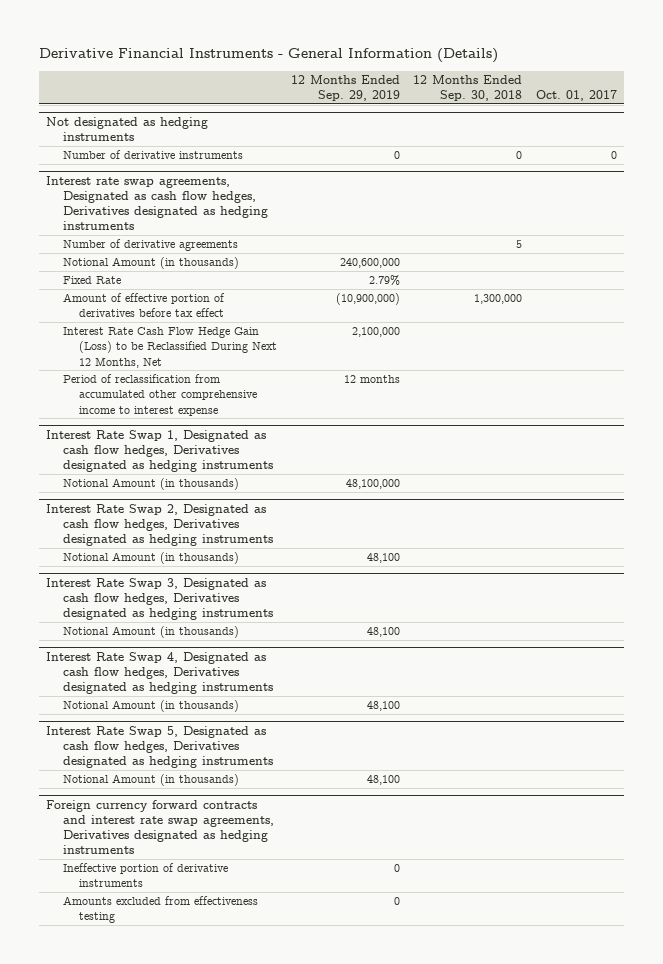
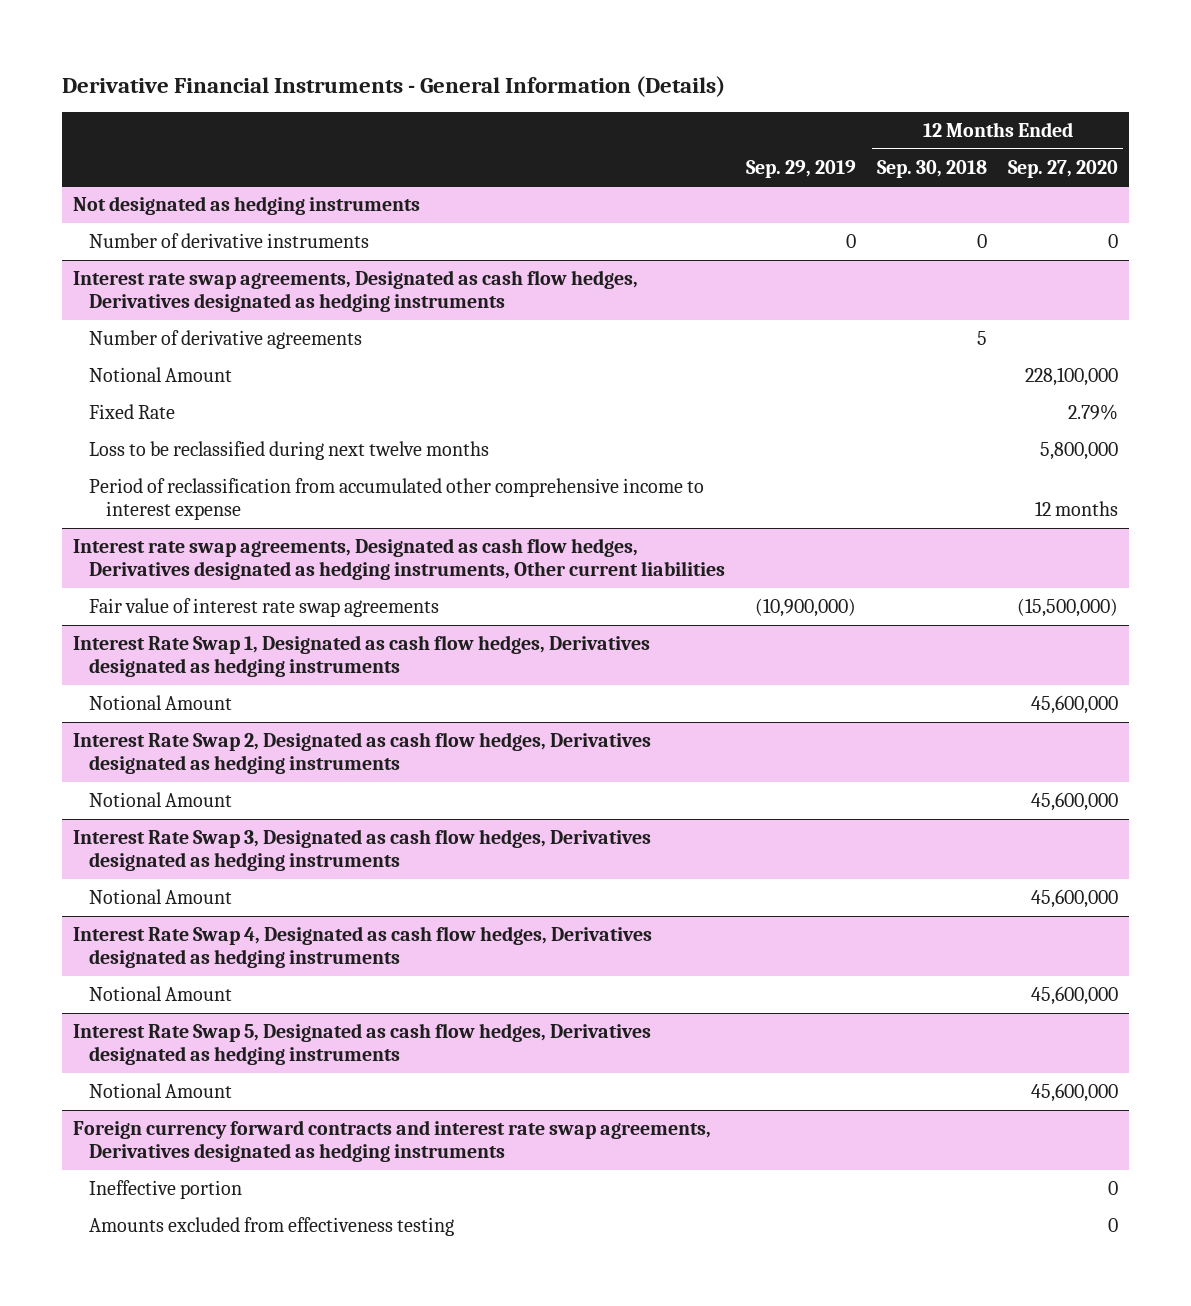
[290,74,400,101] 12 Months Ended Sep. 29, 2019 -> none
[535,89,617,101] Oct. 01, 2017 -> none
none -> [746,159,857,178] Sep. 29, 2019
none -> [1008,159,1119,178] Sep. 27, 2020
[62,257,239,270] Notional Amount (in thousands) -> [89,366,233,382] Notional Amount
[62,293,225,318] Amount of effective portion of derivatives before tax effect -> none
[62,327,278,368] Interest Rate Cash Flow Hedge Gain (Loss) to be Reclassified During Next 12 Months, Net -> [89,440,490,460] Loss to be reclassified during next twelve months
none -> [72,537,726,581] Interest rate swap agreements, Designated as cash flow hedges, Derivatives designated as hedging instruments, Other current liabilities
none -> [89,597,440,617] Fair value of interest rate swap agreements
[62,478,239,491] Notional Amount (in thousands) -> [89,694,233,710] Notional Amount
[62,552,239,565] Notional Amount (in thousands) -> [89,791,233,807] Notional Amount
[62,626,239,639] Notional Amount (in thousands) -> [89,888,233,904] Notional Amount
[62,700,239,713] Notional Amount (in thousands) -> [89,985,233,1001] Notional Amount
[62,774,239,787] Notional Amount (in thousands) -> [89,1082,233,1098] Notional Amount
[62,863,228,888] Ineffective portion of derivative instruments -> none
none -> [89,1179,243,1199] Ineffective portion

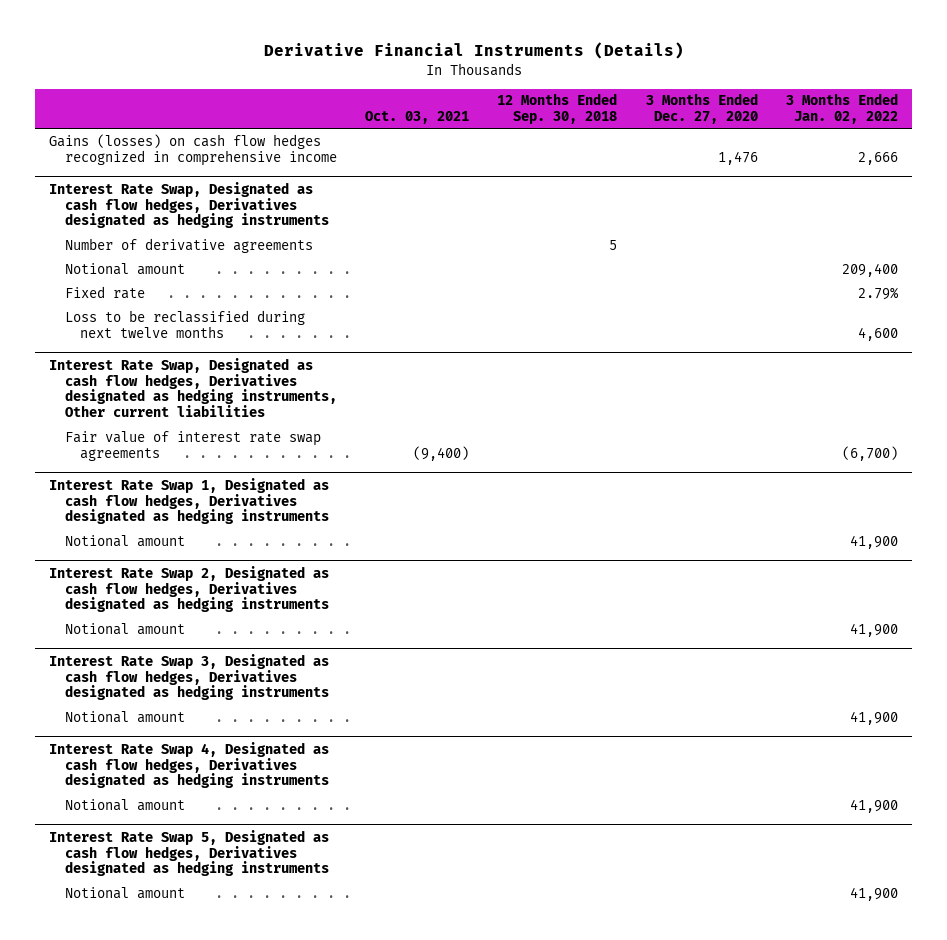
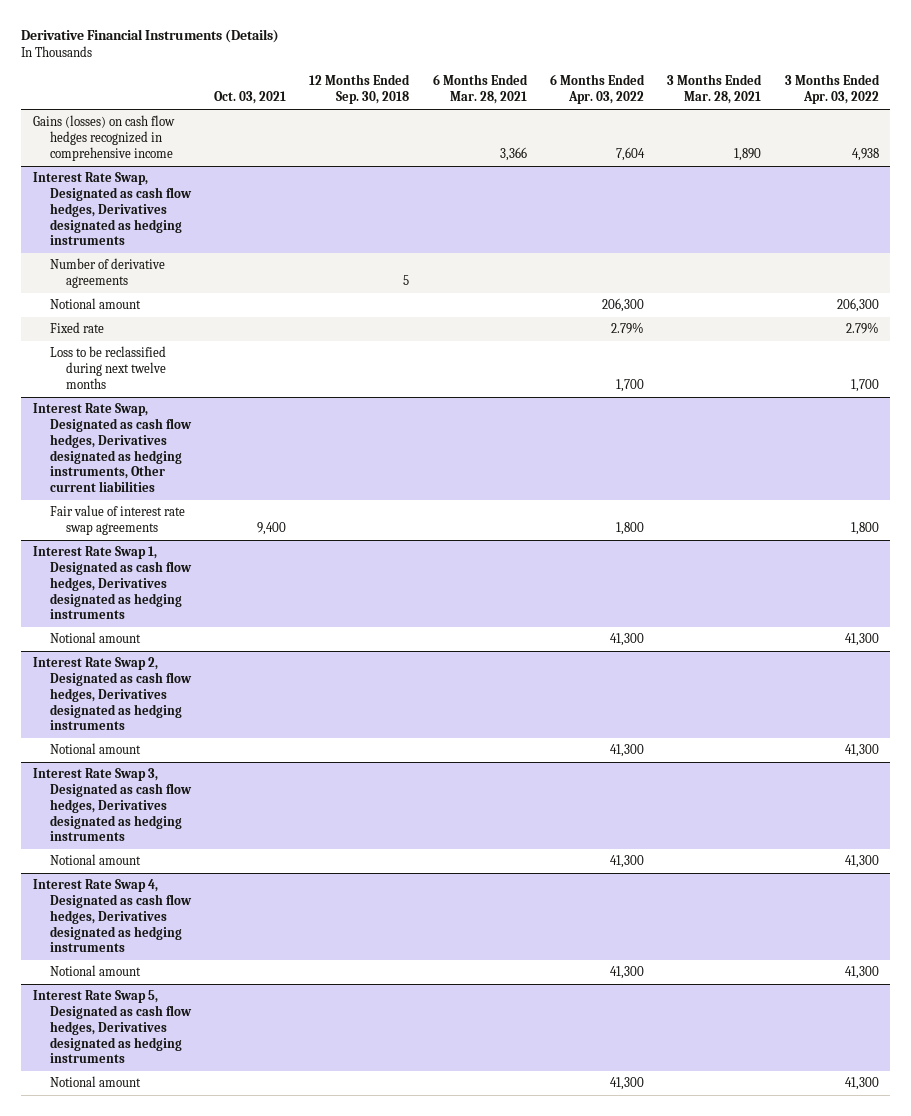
[645,93,758,125] 3 Months Ended Dec. 27, 2020 -> none
[785,93,898,125] 3 Months Ended Jan. 02, 2022 -> none
none -> [432,74,528,105] 6 Months Ended Mar. 28, 2021
none -> [550,74,646,105] 6 Months Ended Apr. 03, 2022
none -> [667,74,763,105] 3 Months Ended Mar. 28, 2021
none -> [784,74,880,105] 3 Months Ended Apr. 03, 2022
[413,445,470,461] (9,400) -> [256,522,286,536] 9,400

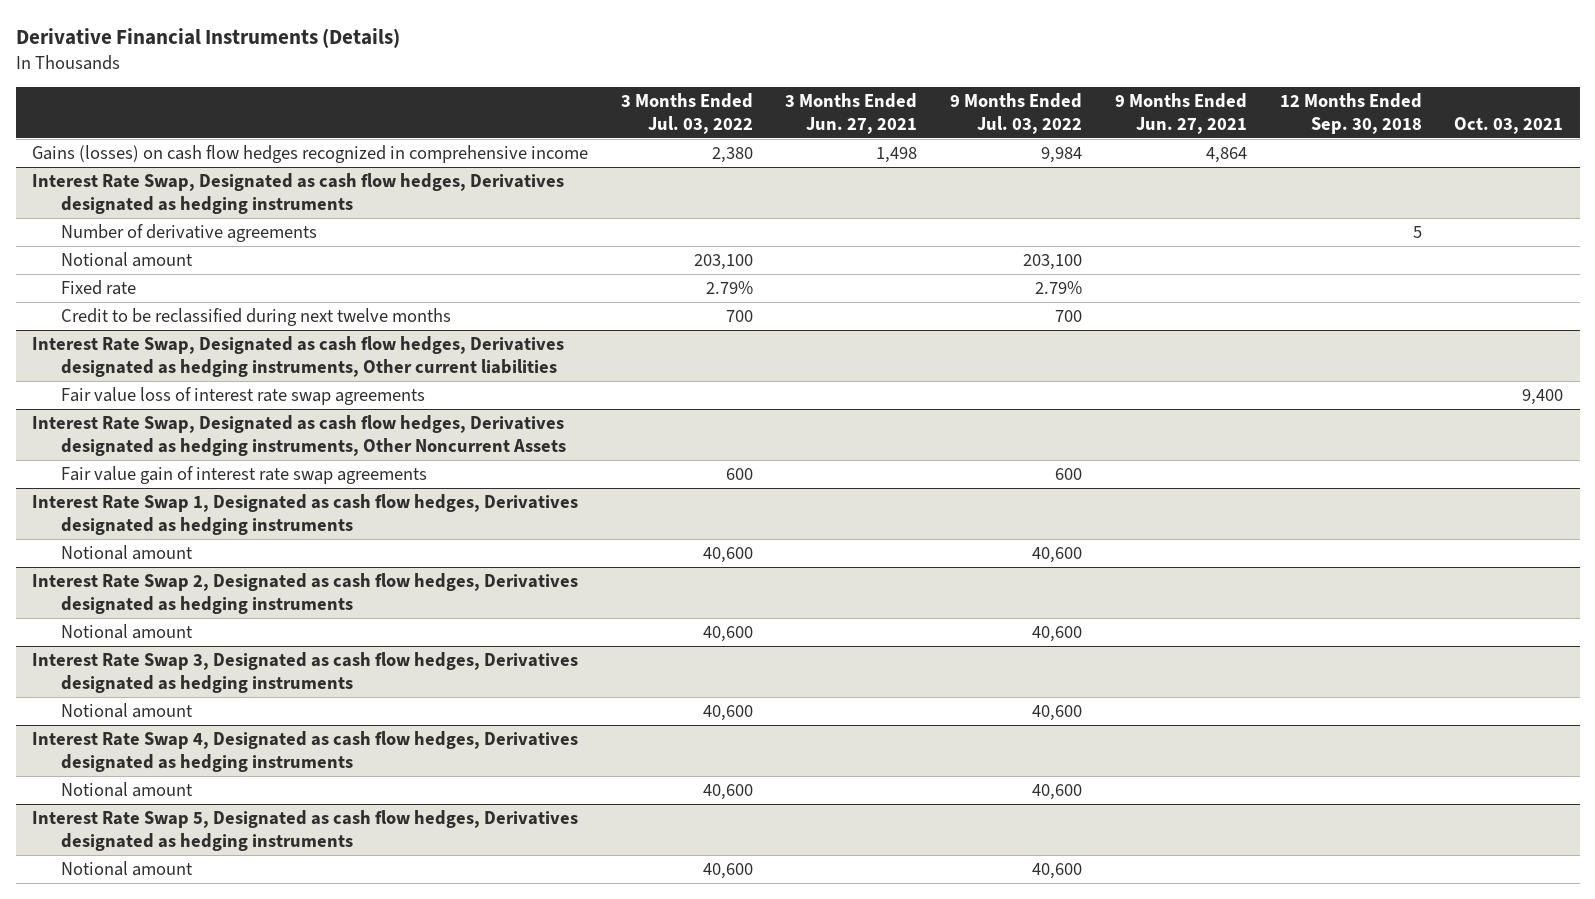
[432,74,528,105] 6 Months Ended Mar. 28, 2021 -> none
[550,74,646,105] 6 Months Ended Apr. 03, 2022 -> none
[667,74,763,105] 3 Months Ended Mar. 28, 2021 -> none
[784,74,880,105] 3 Months Ended Apr. 03, 2022 -> none
none -> [620,93,753,135] 3 Months Ended Jul. 03, 2022
none -> [785,93,918,135] 3 Months Ended Jun. 27, 2021
none -> [950,93,1083,135] 9 Months Ended Jul. 03, 2022
none -> [1114,93,1247,135] 9 Months Ended Jun. 27, 2021
[49,346,167,389] Loss to be reclassified during next twelve months -> [61,307,452,326] Credit to be reclassified during next twelve months
[49,505,185,536] Fair value of interest rate swap agreements -> [61,386,426,405] Fair value loss of interest rate swap agreements
none -> [31,414,567,456] Interest Rate Swap, Designated as cash flow hedges, Derivatives designated as hedging instruments, Other Noncurrent Assets
none -> [61,465,428,484] Fair value gain of interest rate swap agreements

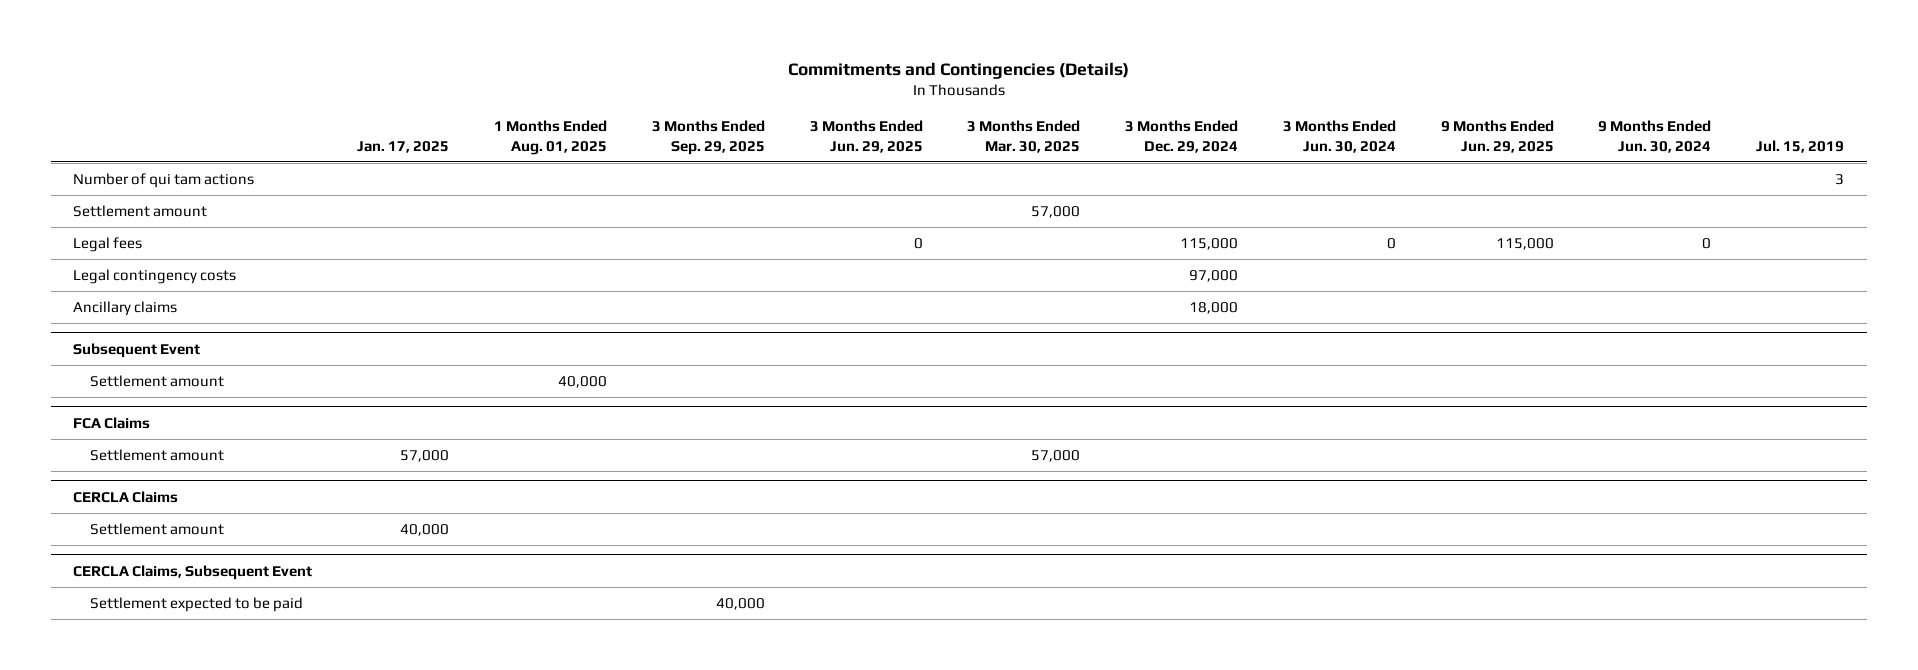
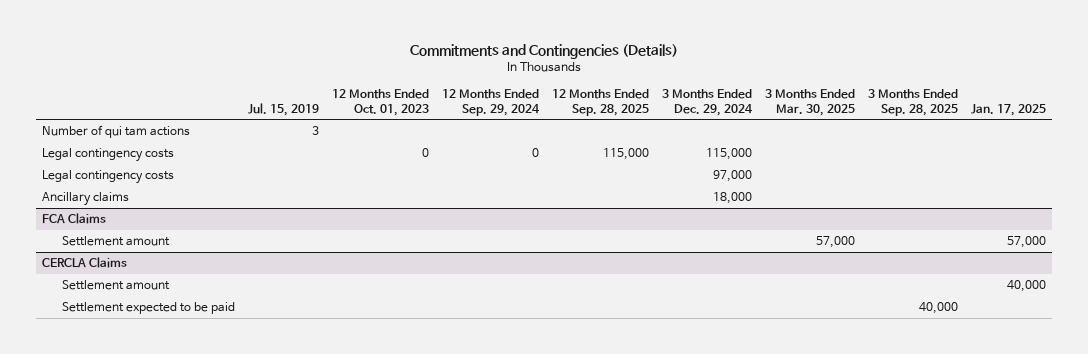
[493,120,607,155] 1 Months Ended Aug. 01, 2025 -> none
[651,120,765,155] 3 Months Ended Sep. 29, 2025 -> none
[809,120,923,153] 3 Months Ended Jun. 29, 2025 -> none
[1282,120,1396,153] 3 Months Ended Jun. 30, 2024 -> none
[1440,120,1554,153] 9 Months Ended Jun. 29, 2025 -> none
[1598,120,1712,153] 9 Months Ended Jun. 30, 2024 -> none
none -> [331,89,429,116] 12 Months Ended Oct. 01, 2023
none -> [441,89,540,116] 12 Months Ended Sep. 29, 2024
none -> [551,89,649,116] 12 Months Ended Sep. 28, 2025
none -> [867,89,958,116] 3 Months Ended Sep. 28, 2025
[73,204,208,217] Settlement amount -> none
[73,236,143,252] Legal fees -> [42,148,175,163] Legal contingency costs
[73,342,201,358] Subsequent Event -> none
[89,374,224,387] Settlement amount -> none
[73,564,313,580] CERCLA Claims, Subsequent Event -> none
[89,596,303,612] Settlement expected to be paid -> none
none -> [61,302,235,315] Settlement expected to be paid

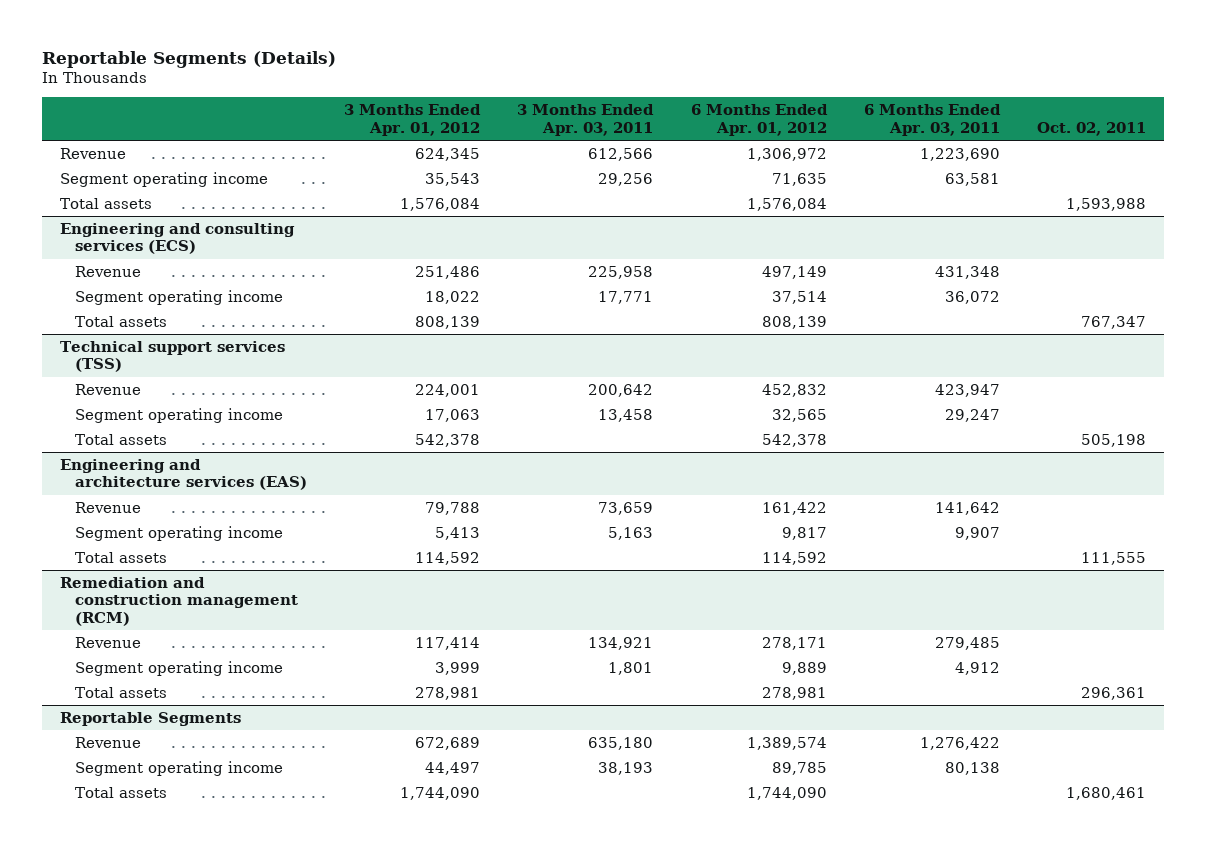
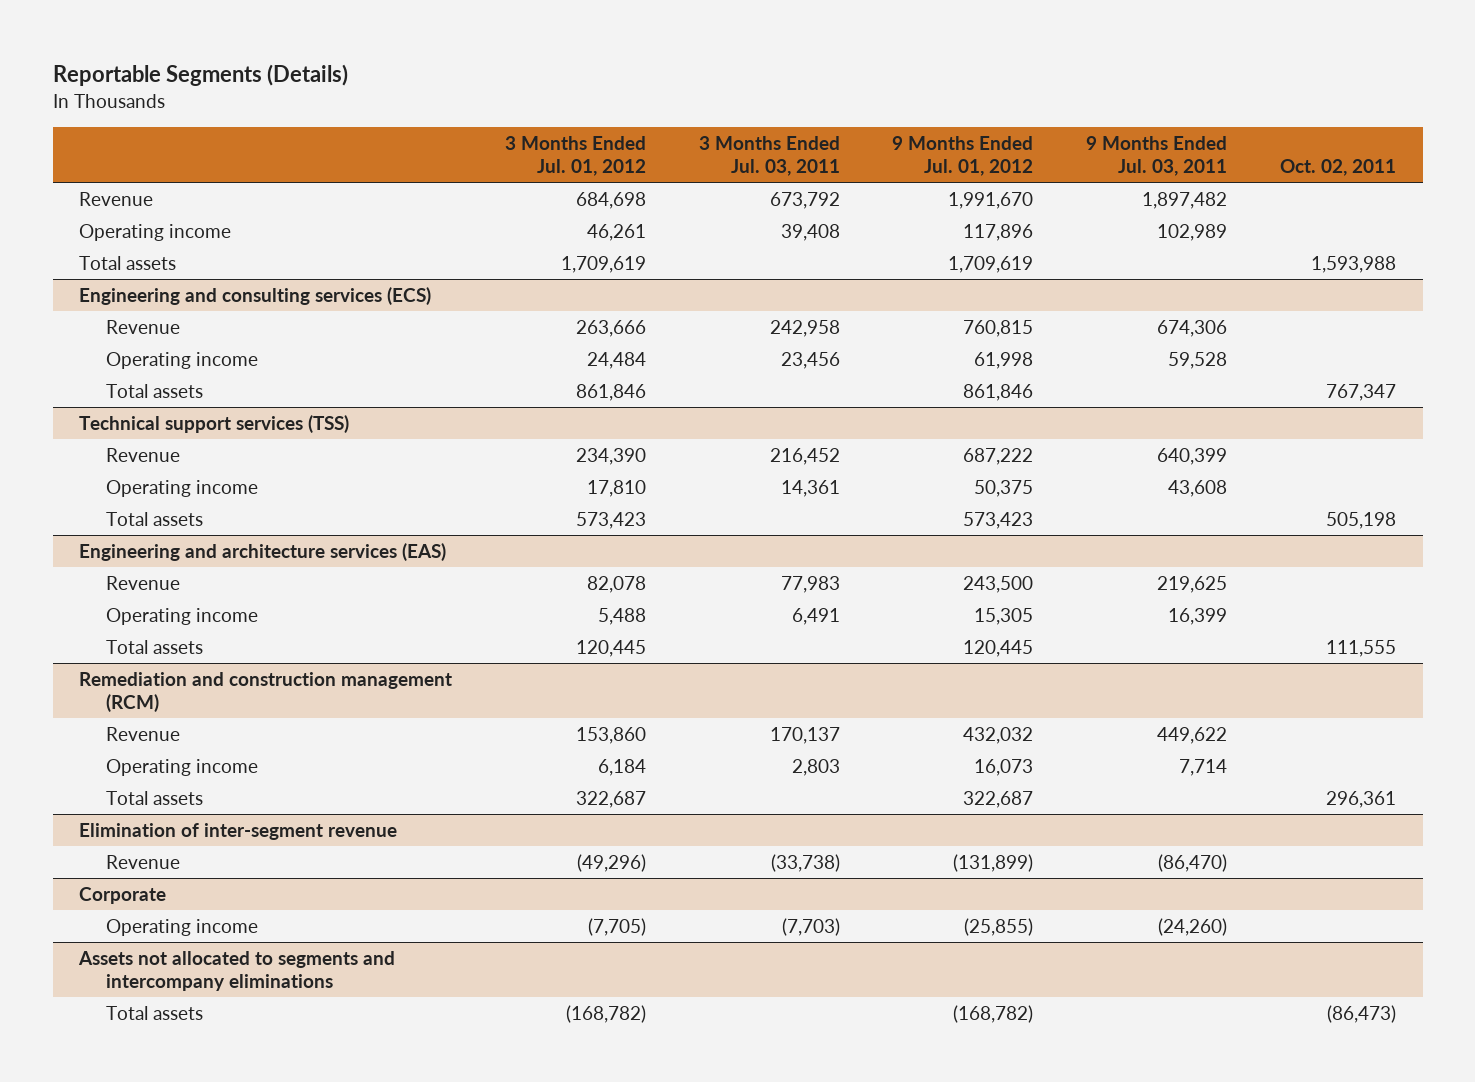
[344,104,482,136] 3 Months Ended Apr. 01, 2012 -> none
[517,104,655,136] 3 Months Ended Apr. 03, 2011 -> none
[690,104,828,136] 6 Months Ended Apr. 01, 2012 -> none
[863,104,1001,136] 6 Months Ended Apr. 03, 2011 -> none
none -> [504,136,646,177] 3 Months Ended Jul. 01, 2012
none -> [698,136,840,177] 3 Months Ended Jul. 03, 2011
none -> [892,136,1034,177] 9 Months Ended Jul. 01, 2012
none -> [1086,136,1228,177] 9 Months Ended Jul. 03, 2011
[60,171,269,187] Segment operating income -> [78,223,231,241] Operating income
[75,289,284,305] Segment operating income -> [106,351,259,369] Operating income
[75,407,284,423] Segment operating income -> [106,479,259,497] Operating income
[75,525,284,541] Segment operating income -> [106,607,259,625] Operating income
[75,660,284,676] Segment operating income -> [106,758,259,776] Operating income
[60,711,242,726] Reportable Segments -> none
[75,736,142,748] Revenue -> none
[75,760,284,776] Segment operating income -> none
[75,786,168,798] Total assets -> none
none -> [78,822,397,840] Elimination of inter-segment revenue
none -> [106,854,181,869] Revenue
none -> [78,886,166,904] Corporate
none -> [106,918,259,936] Operating income
none -> [77,950,395,991] Assets not allocated to segments and intercompany eliminations
none -> [106,1005,204,1020] Total assets

